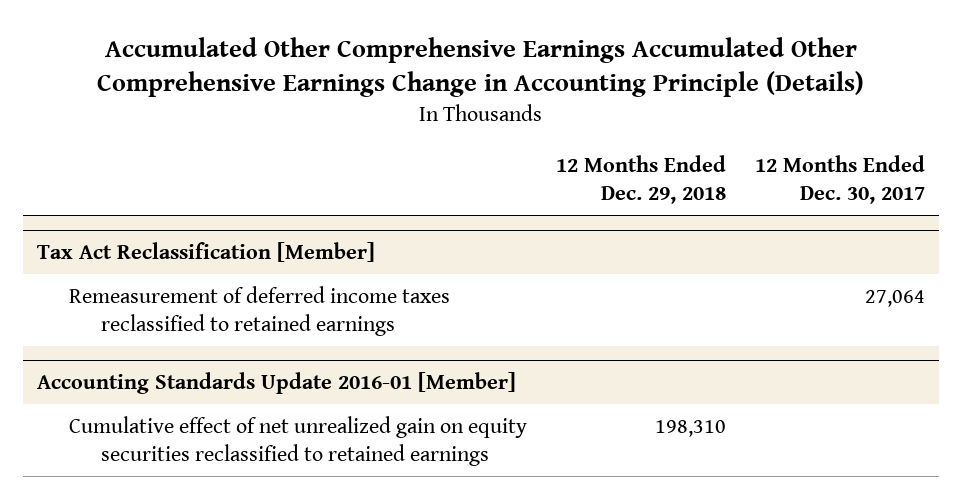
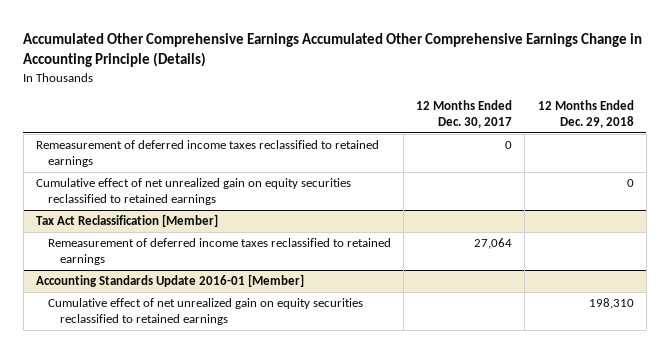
none -> [36,140,380,168] Remeasurement of deferred income taxes reclassified to retained earnings
none -> [36,178,352,206] Cumulative effect of net unrealized gain on equity securities reclassified to retained earnings

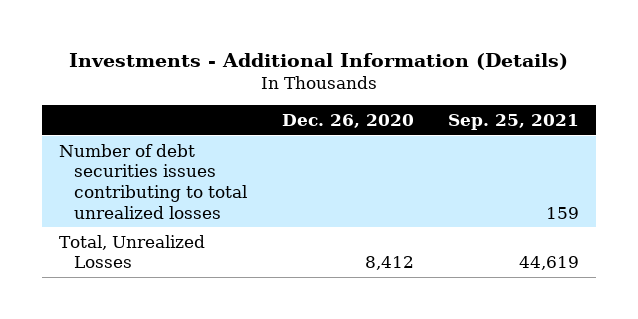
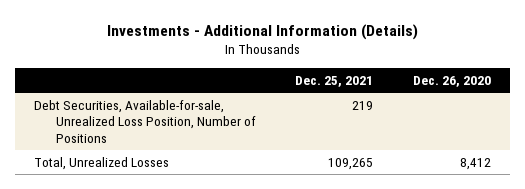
[448,114,580,131] Sep. 25, 2021 -> none
none -> [295,76,374,88] Dec. 25, 2021
[59,143,247,219] Number of debt securities issues contributing to total unrealized losses -> [34,100,256,143] Debt Securities, Available-for-sale, Unrealized Loss Position, Number of Positions

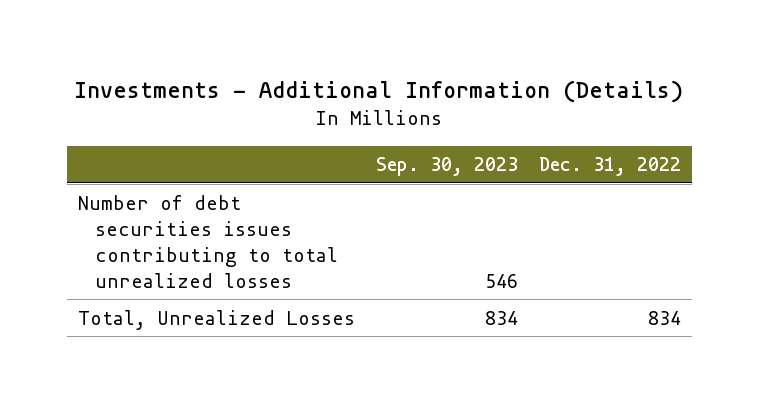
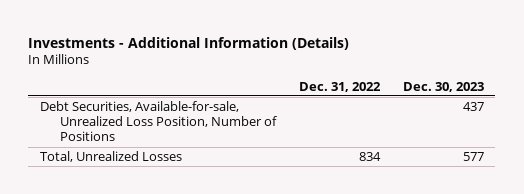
[375,157,518,177] Sep. 30, 2023 -> none
none -> [402,81,484,92] Dec. 30, 2023
[77,194,339,288] Number of debt securities issues contributing to total unrealized losses -> [39,100,277,142] Debt Securities, Available-for-sale, Unrealized Loss Position, Number of Positions

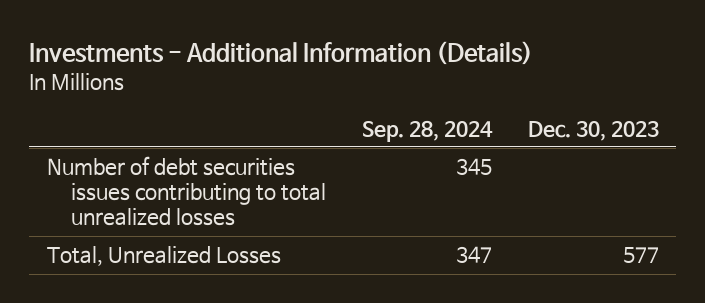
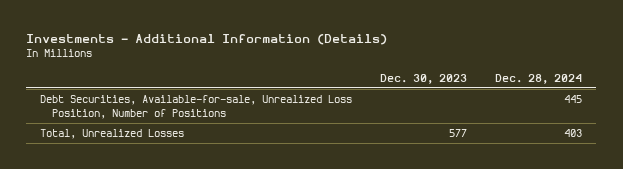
[361,119,493,142] Sep. 28, 2024 -> none
none -> [495,73,583,84] Dec. 28, 2024
[46,156,327,227] Number of debt securities issues contributing to total unrealized losses -> [40,95,353,119] Debt Securities, Available-for-sale, Unrealized Loss Position, Number of Positions

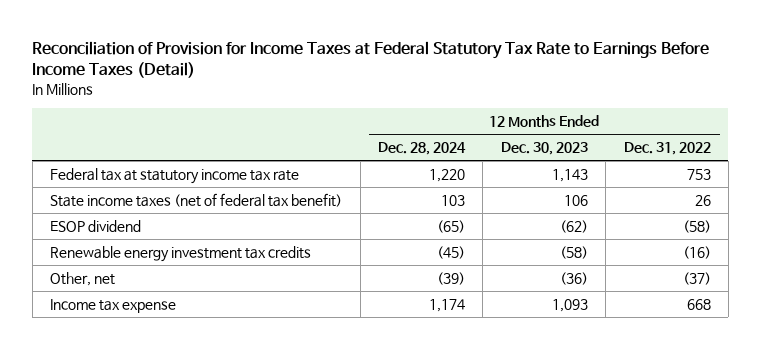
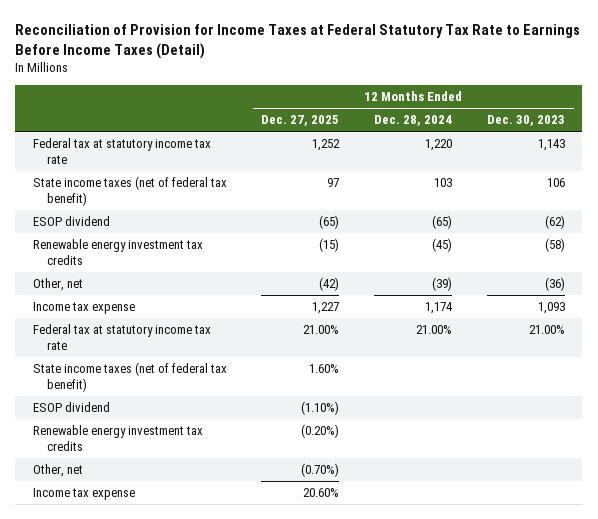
[623,142,711,156] Dec. 31, 2022 -> none
none -> [261,115,340,127] Dec. 27, 2025
none -> [32,324,211,350] Federal tax at statutory income tax rate
none -> [32,362,227,392] State income taxes (net of federal tax benefit)
none -> [32,402,110,413] ESOP dividend
none -> [32,425,203,451] Renewable energy investment tax credits
none -> [32,464,83,478] Other, net
none -> [32,488,135,501] Income tax expense

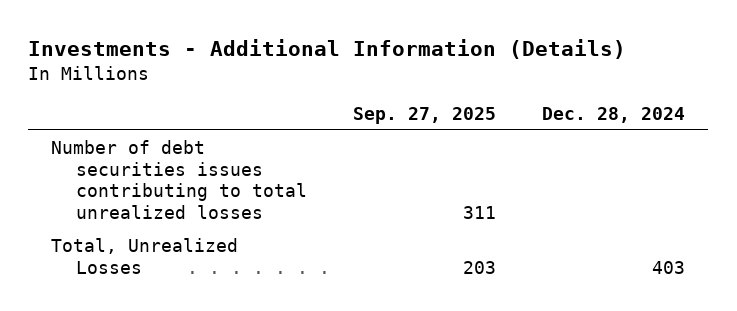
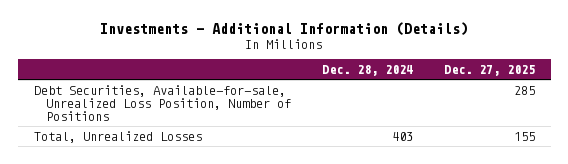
[353,107,497,125] Sep. 27, 2025 -> none
none -> [443,65,535,77] Dec. 27, 2025
[51,139,308,220] Number of debt securities issues contributing to total unrealized losses -> [33,84,291,122] Debt Securities, Available-for-sale, Unrealized Loss Position, Number of Positions

